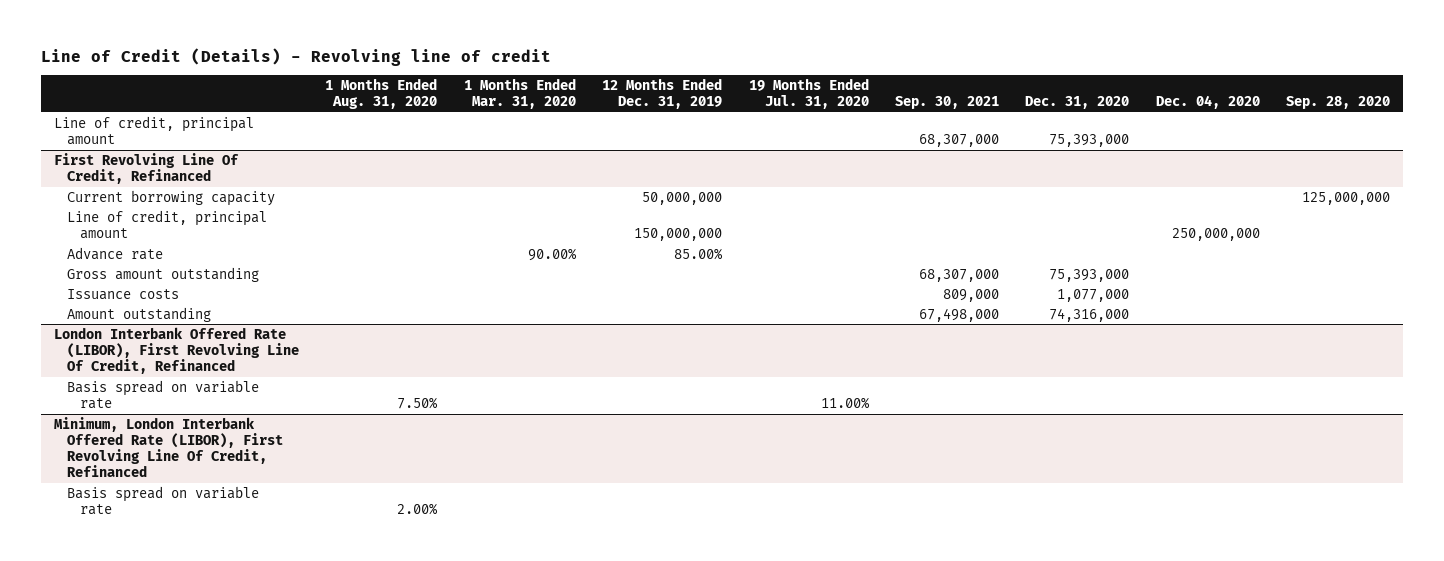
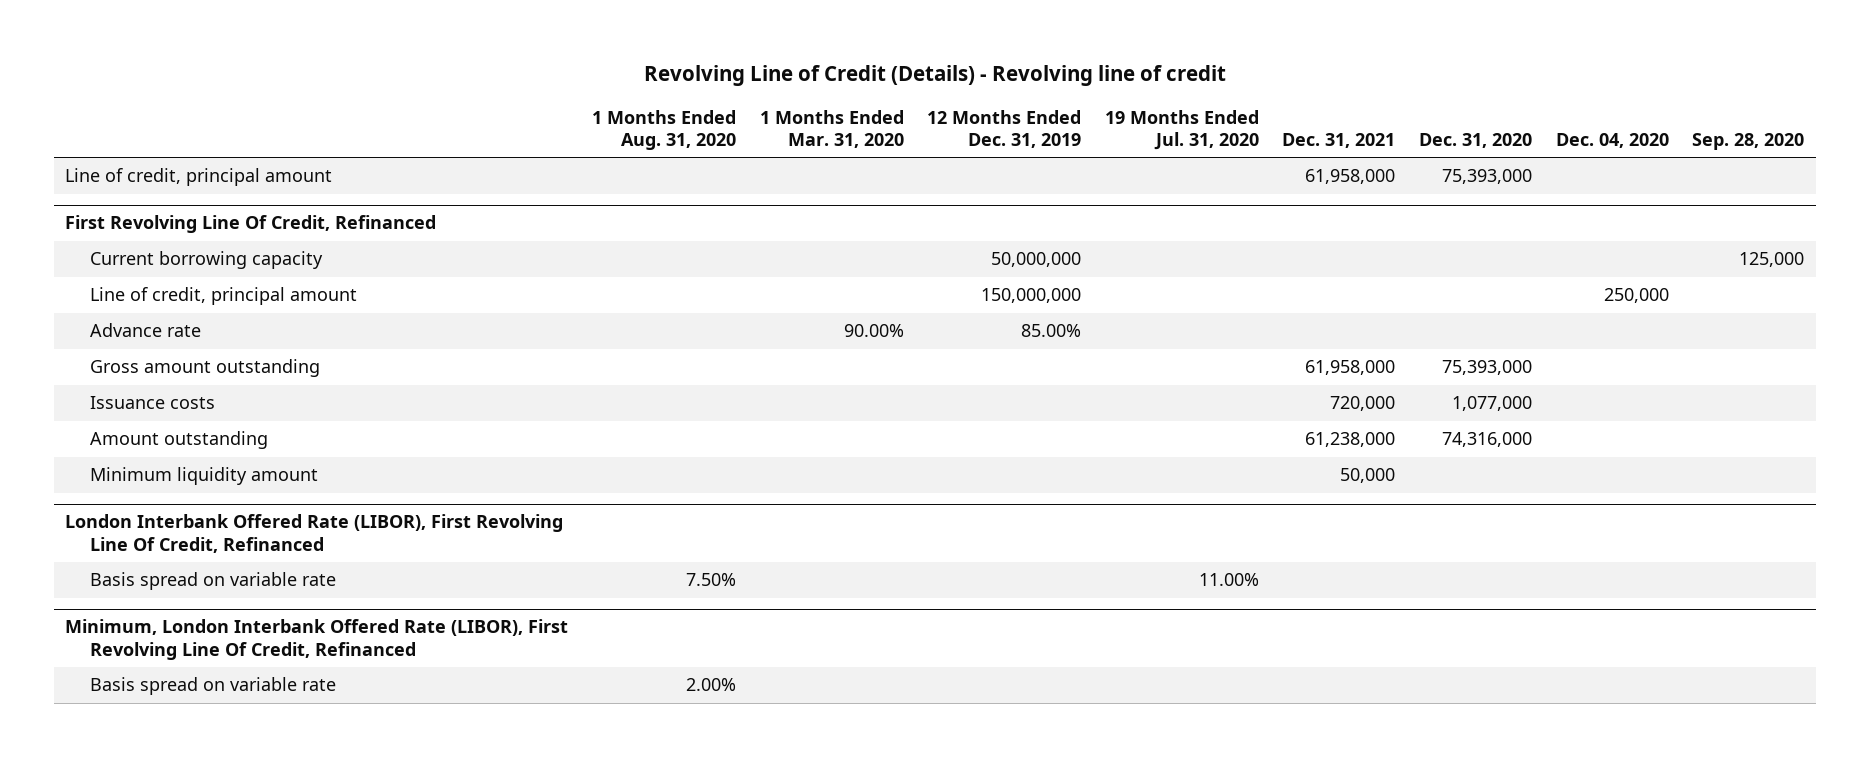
[40,47,551,66] Line of Credit (Details) - Revolving line of credit -> [643,65,1226,87] Revolving Line of Credit (Details) - Revolving line of credit
[894,95,999,109] Sep. 30, 2021 -> none
none -> [1282,132,1396,148] Dec. 31, 2021
[1302,191,1391,205] 125,000,000 -> [1739,252,1805,268] 125,000
[1171,228,1260,242] 250,000,000 -> [1603,288,1669,304] 250,000
none -> [89,467,318,486] Minimum liquidity amount

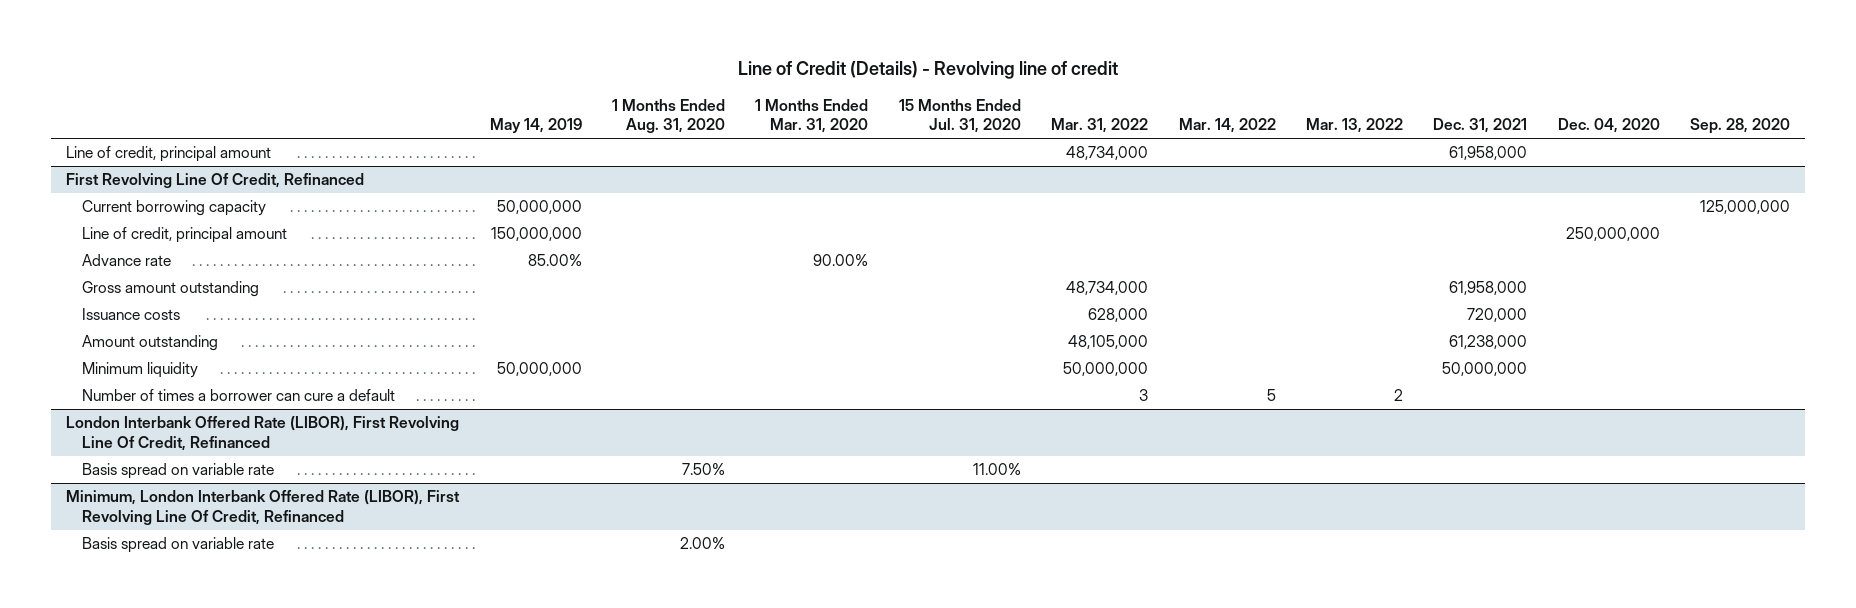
[643,65,1226,87] Revolving Line of Credit (Details) - Revolving line of credit -> [738,61,1119,80] Line of Credit (Details) - Revolving line of credit
[927,109,1082,148] 12 Months Ended Dec. 31, 2019 -> none
[1104,109,1259,150] 19 Months Ended Jul. 31, 2020 -> none
[1418,132,1532,148] Dec. 31, 2020 -> none
none -> [489,118,582,134] May 14, 2019
none -> [898,98,1021,134] 15 Months Ended Jul. 31, 2020
none -> [1051,118,1149,134] Mar. 31, 2022
none -> [1178,118,1276,134] Mar. 14, 2022
none -> [1305,118,1403,134] Mar. 13, 2022
[1739,252,1805,268] 125,000 -> [1699,200,1790,215] 125,000,000
[1603,288,1669,304] 250,000 -> [1565,227,1660,242] 250,000,000
[89,467,318,486] Minimum liquidity amount -> [81,362,198,379] Minimum liquidity
[1340,468,1396,484] 50,000 -> [1442,362,1528,377] 50,000,000
none -> [81,389,395,402] Number of times a borrower can cure a default

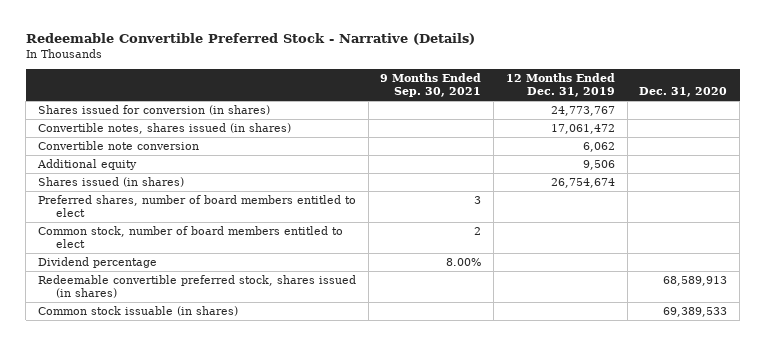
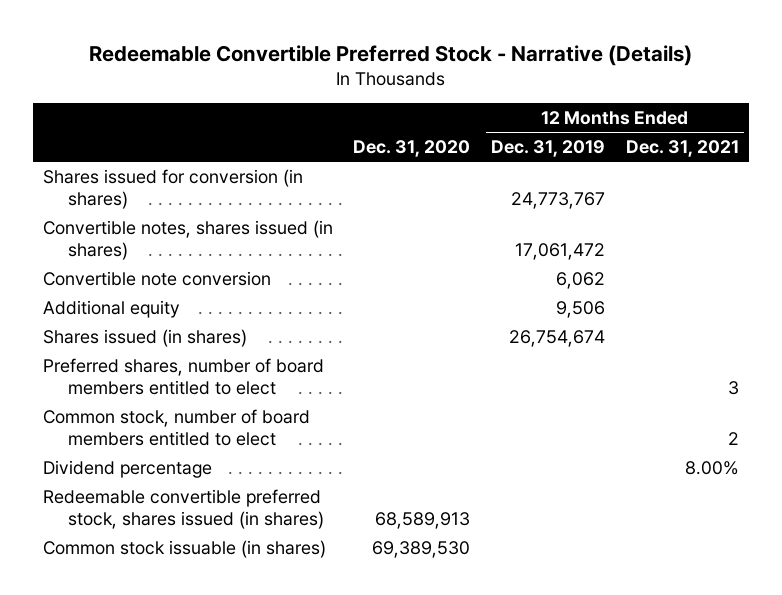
[380,72,482,98] 9 Months Ended Sep. 30, 2021 -> none
none -> [625,140,739,158] Dec. 31, 2021
[663,306,728,317] 69,389,533 -> [372,540,471,558] 69,389,530

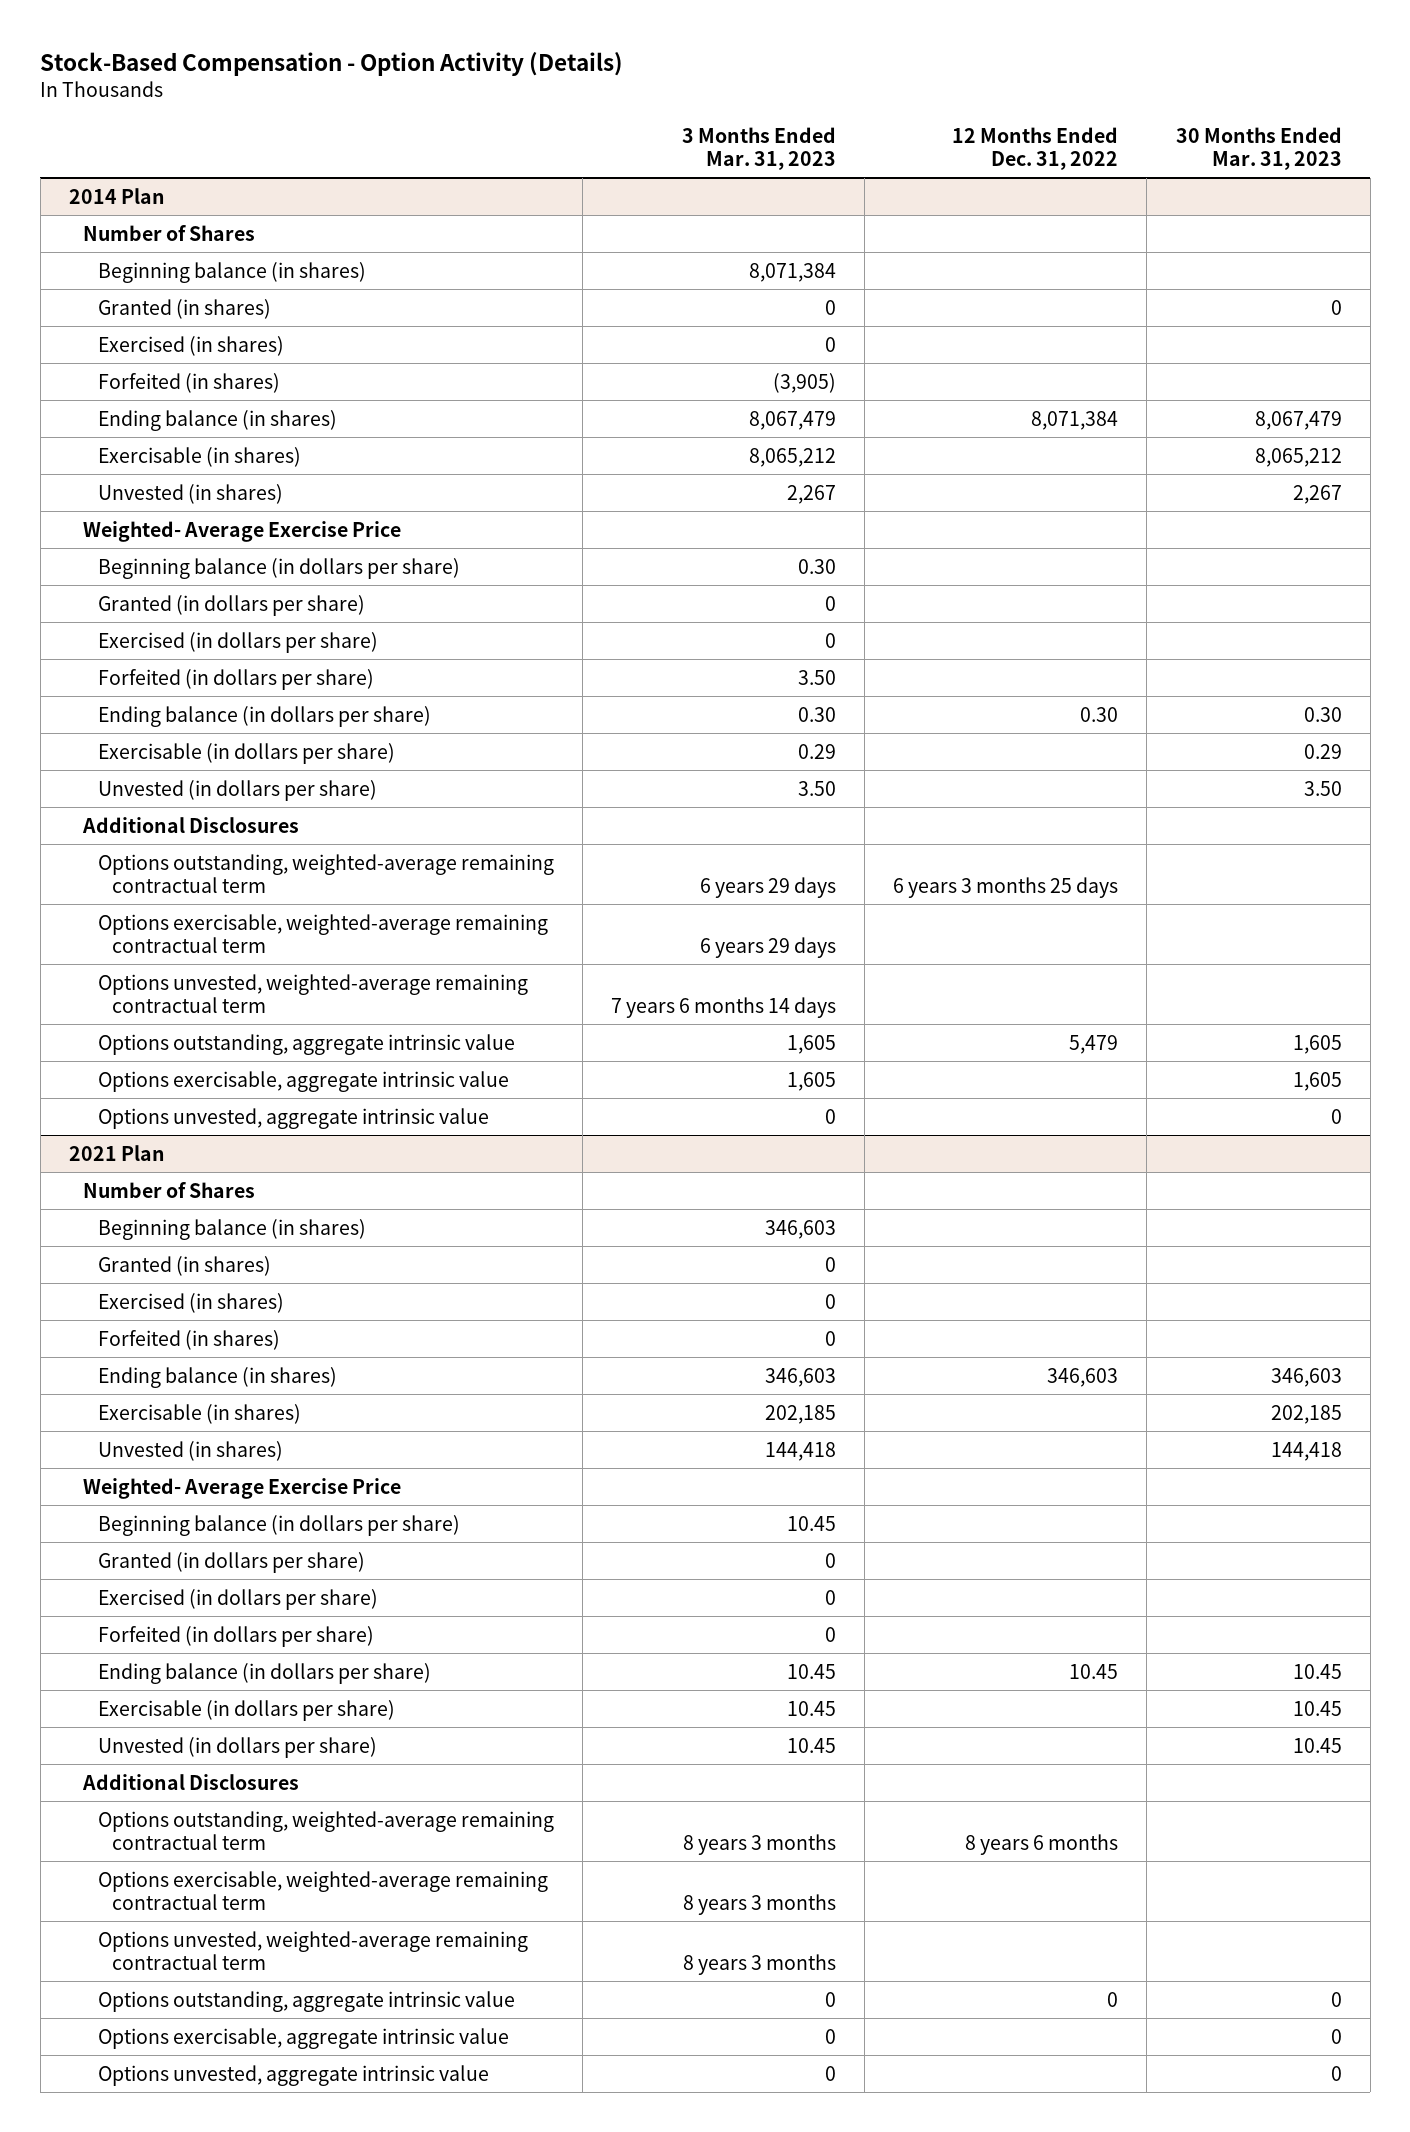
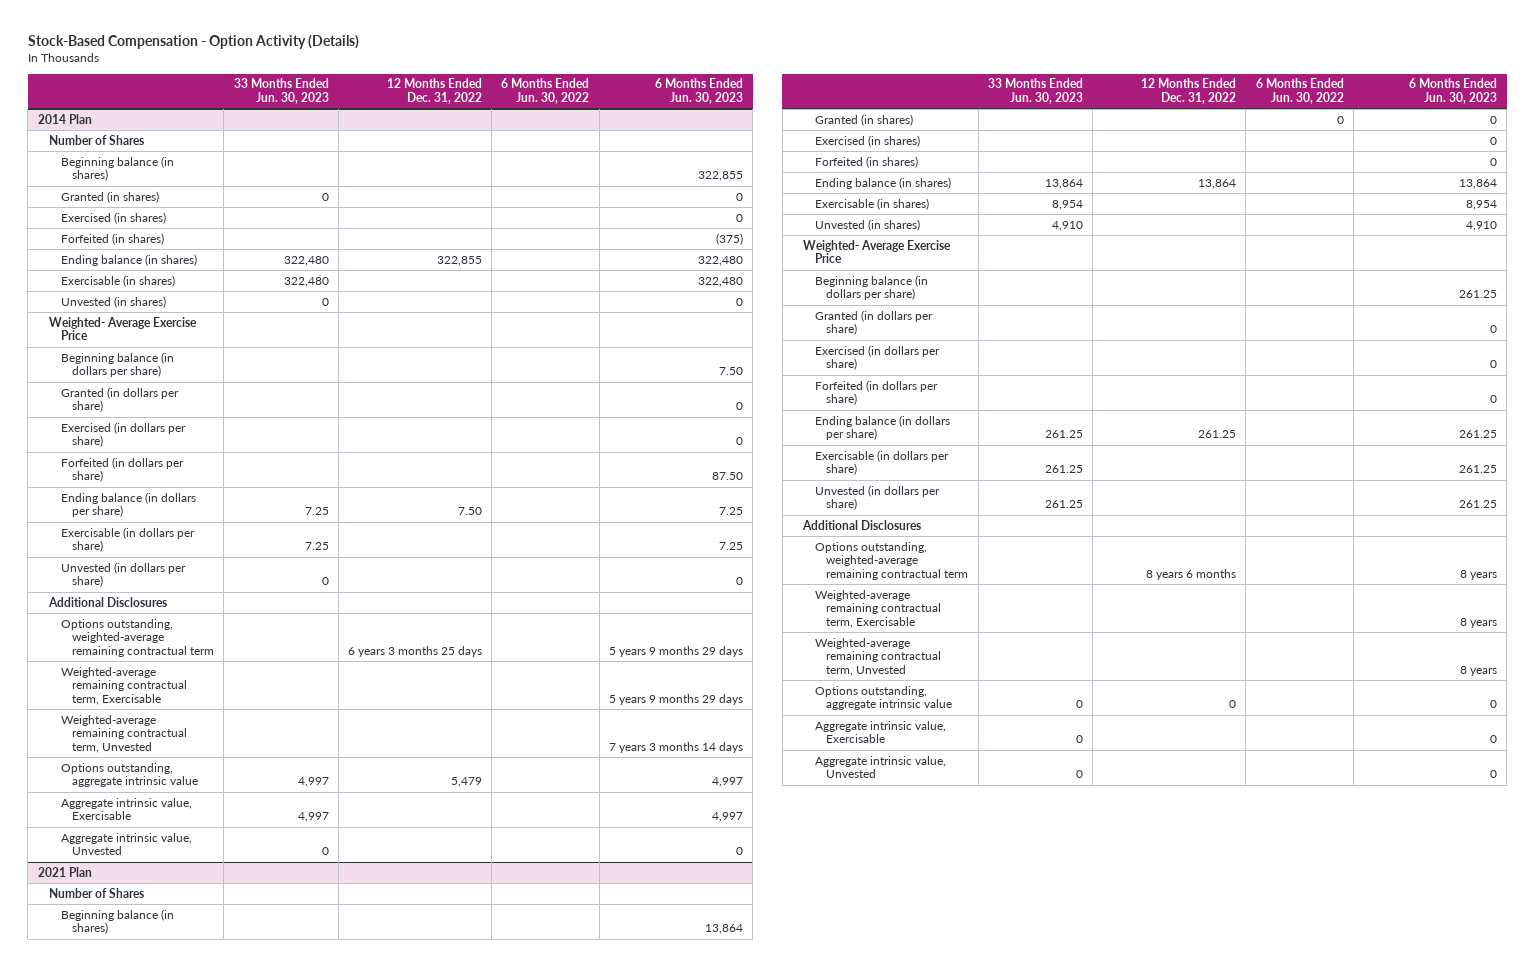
[682,127,837,170] 3 Months Ended Mar. 31, 2023 -> none
[1175,127,1342,170] 30 Months Ended Mar. 31, 2023 -> none
none -> [233,78,329,105] 33 Months Ended Jun. 30, 2023
none -> [501,78,590,105] 6 Months Ended Jun. 30, 2022
none -> [654,78,743,105] 6 Months Ended Jun. 30, 2023
[1031,410,1119,430] 8,071,384 -> [437,255,483,266] 322,855
[1080,706,1119,722] 0.30 -> [458,507,483,516] 7.50
[97,913,548,953] Options exercisable, weighted-average remaining contractual term -> [60,666,188,705] Weighted-average remaining contractual term, Exercisable
[97,973,528,1013] Options unvested, weighted-average remaining contractual term -> [60,714,188,753] Weighted-average remaining contractual term, Unvested
[97,1070,509,1092] Options exercisable, aggregate intrinsic value -> [60,797,192,821] Aggregate intrinsic value, Exercisable
[97,1107,489,1129] Options unvested, aggregate intrinsic value -> [60,832,192,856] Aggregate intrinsic value, Unvested
[1047,1367,1119,1387] 346,603 -> [1198,178,1237,189] 13,864
[1069,1663,1119,1679] 10.45 -> [1198,430,1237,439] 261.25
[97,1870,548,1910] Options exercisable, weighted-average remaining contractual term -> [814,589,942,628] Weighted-average remaining contractual term, Exercisable
[97,1930,528,1970] Options unvested, weighted-average remaining contractual term -> [814,637,942,676] Weighted-average remaining contractual term, Unvested
[97,2027,509,2049] Options exercisable, aggregate intrinsic value -> [814,720,946,744] Aggregate intrinsic value, Exercisable
[97,2064,489,2086] Options unvested, aggregate intrinsic value -> [814,755,946,779] Aggregate intrinsic value, Unvested

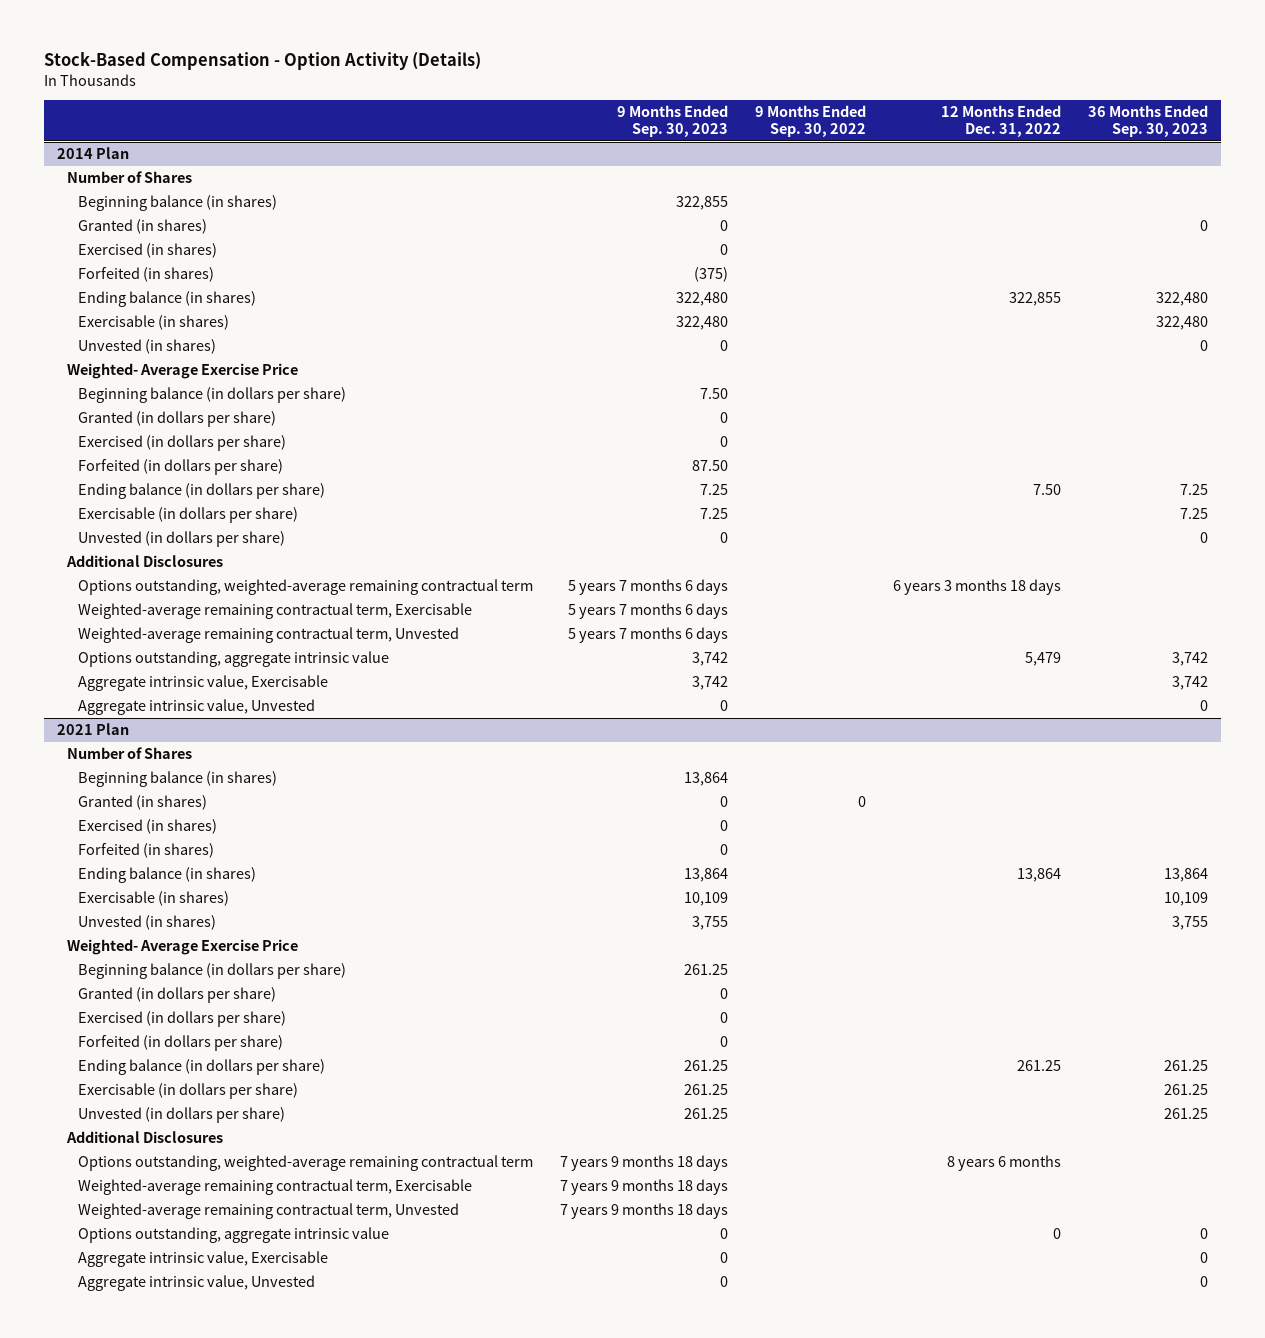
[233,78,329,105] 33 Months Ended Jun. 30, 2023 -> none
[501,78,590,105] 6 Months Ended Jun. 30, 2022 -> none
[654,78,743,105] 6 Months Ended Jun. 30, 2023 -> none
none -> [616,105,728,138] 9 Months Ended Sep. 30, 2023
none -> [754,105,866,138] 9 Months Ended Sep. 30, 2022
none -> [1087,105,1208,138] 36 Months Ended Sep. 30, 2023
[348,645,483,657] 6 years 3 months 25 days -> [892,579,1061,596] 6 years 3 months 18 days

